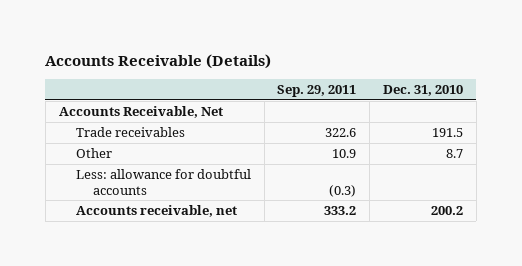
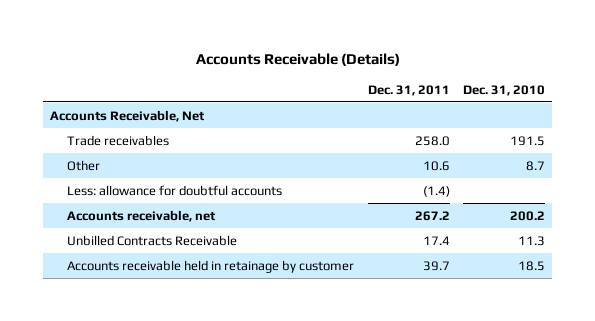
[277,85,357,98] Sep. 29, 2011 -> none
none -> [367,84,450,96] Dec. 31, 2011
none -> [67,234,238,246] Unbilled Contracts Receivable
none -> [67,259,355,273] Accounts receivable held in retainage by customer

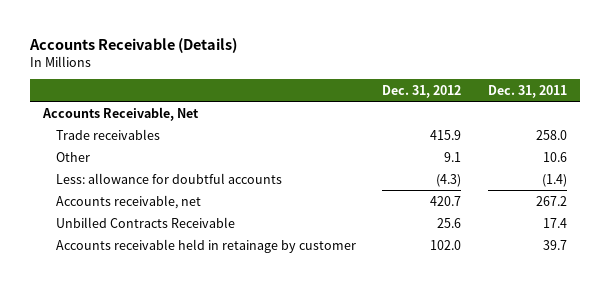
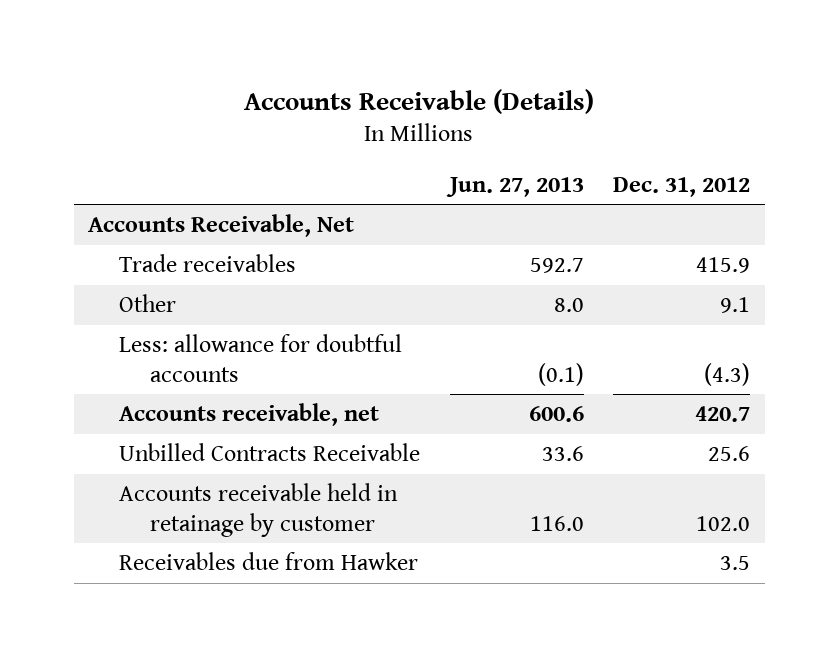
[487,84,567,98] Dec. 31, 2011 -> none
none -> [445,176,584,197] Jun. 27, 2013
none -> [119,551,419,570] Receivables due from Hawker

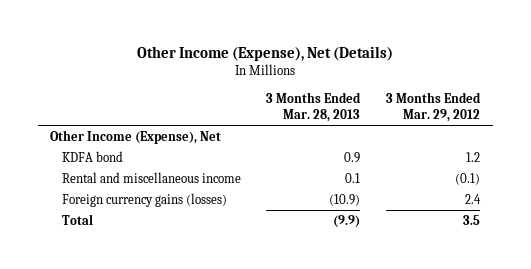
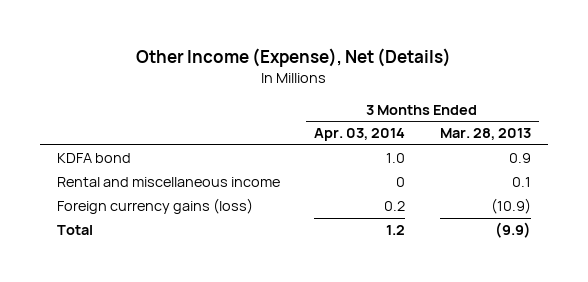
[386,92,482,122] 3 Months Ended Mar. 29, 2012 -> none
none -> [314,128,406,142] Apr. 03, 2014
[50,130,222,145] Other Income (Expense), Net -> none
[61,193,227,208] Foreign currency gains (losses) -> [57,198,254,215] Foreign currency gains (loss)

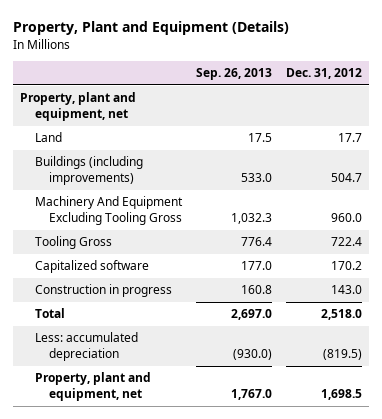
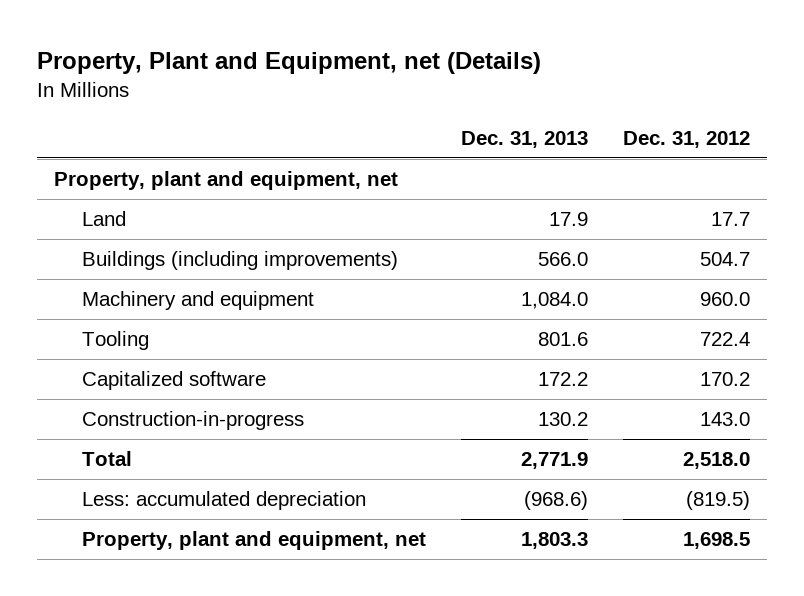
[13,21,290,36] Property, Plant and Equipment (Details) -> [36,52,541,75] Property, Plant and Equipment, net (Details)
[196,68,273,81] Sep. 26, 2013 -> none
none -> [460,130,588,148] Dec. 31, 2013
[34,196,183,226] Machinery And Equipment Excluding Tooling Gross -> [81,291,314,311] Machinery and equipment
[34,236,112,250] Tooling Gross -> [81,331,149,351] Tooling
[34,284,172,298] Construction in progress -> [81,411,304,431] Construction-in-progress

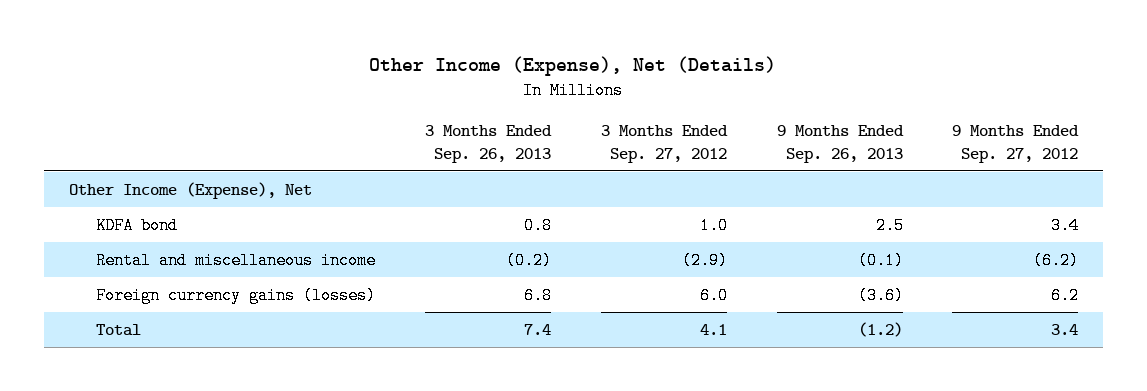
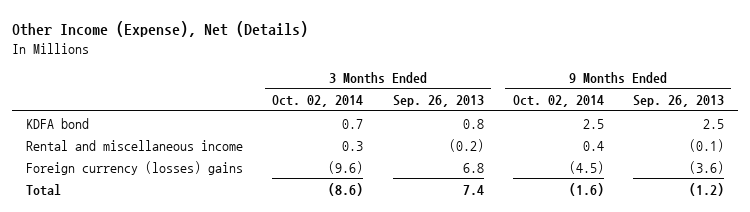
[600,124,728,163] 3 Months Ended Sep. 27, 2012 -> none
[952,124,1080,163] 9 Months Ended Sep. 27, 2012 -> none
none -> [272,95,364,108] Oct. 02, 2014
none -> [512,95,604,108] Oct. 02, 2014
[68,181,312,199] Other Income (Expense), Net -> none
[96,286,377,304] Foreign currency gains (losses) -> [26,160,244,175] Foreign currency (losses) gains

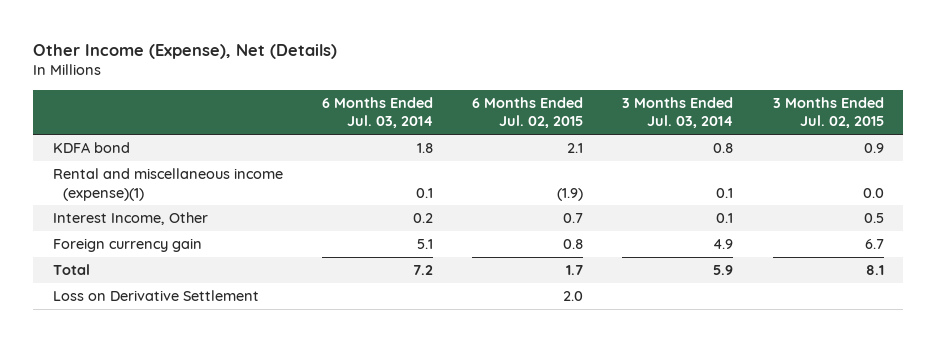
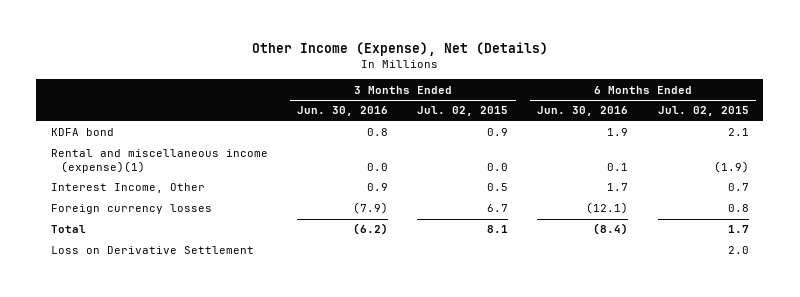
[321,96,433,129] 6 Months Ended Jul. 03, 2014 -> none
[622,96,734,129] 3 Months Ended Jul. 03, 2014 -> none
none -> [297,106,389,117] Jun. 30, 2016
none -> [537,106,629,117] Jun. 30, 2016
[52,237,202,252] Foreign currency gain -> [50,204,212,215] Foreign currency losses

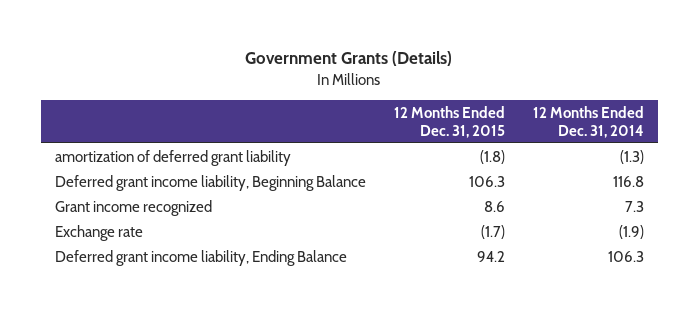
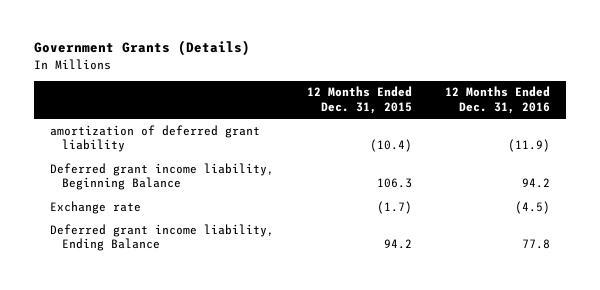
[532,105,644,138] 12 Months Ended Dec. 31, 2014 -> none
none -> [444,86,550,114] 12 Months Ended Dec. 31, 2016
[479,149,505,164] (1.8) -> [369,139,412,153] (10.4)
[55,199,213,216] Grant income recognized -> none

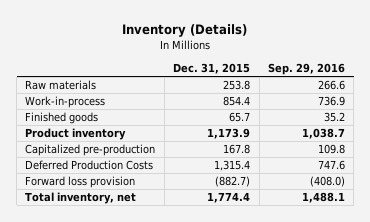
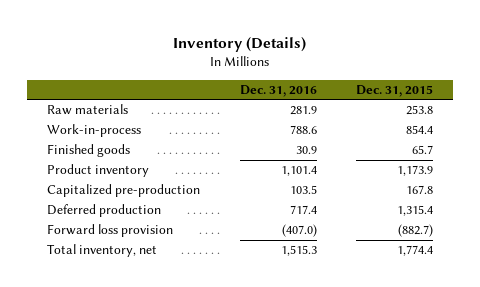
[267,63,345,76] Sep. 29, 2016 -> none
none -> [239,85,317,98] Dec. 31, 2016
[25,160,154,171] Deferred Production Costs -> [46,204,161,218] Deferred production

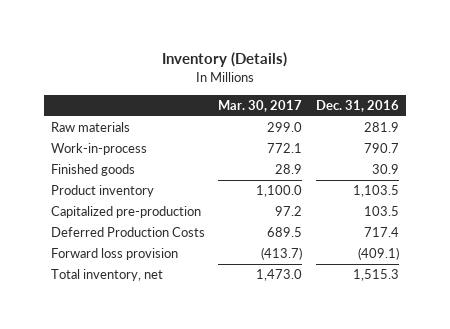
[356,85,434,98] Dec. 31, 2015 -> none
none -> [218,99,303,112] Mar. 30, 2017
[289,125,317,135] 788.6 -> [364,143,400,154] 790.7
[280,166,317,177] 1,101.4 -> [353,185,400,198] 1,103.5
[46,204,161,218] Deferred production -> [50,227,205,238] Deferred Production Costs
[281,224,317,238] (407.0) -> [358,247,400,261] (409.1)

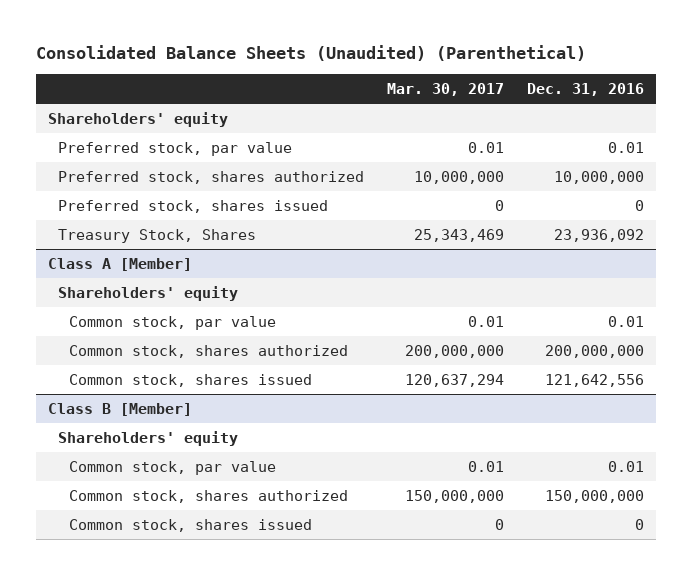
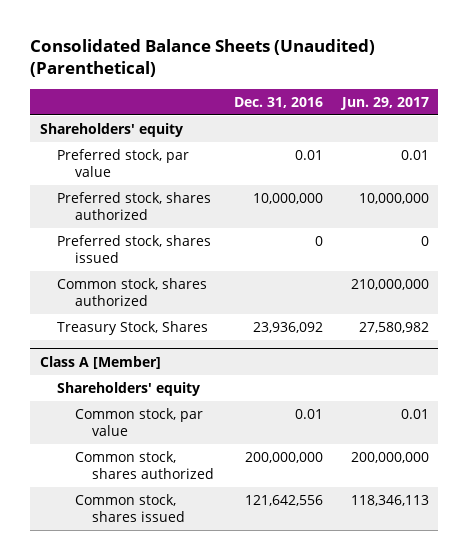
[387,83,505,97] Mar. 30, 2017 -> none
none -> [339,96,429,110] Jun. 29, 2017
none -> [57,278,208,307] Common stock, shares authorized
[47,402,192,416] Class B [Member] -> none
[58,430,239,446] Shareholders' equity -> none
[68,460,276,475] Common stock, par value -> none
[68,489,348,503] Common stock, shares authorized -> none
[68,518,312,532] Common stock, shares issued -> none

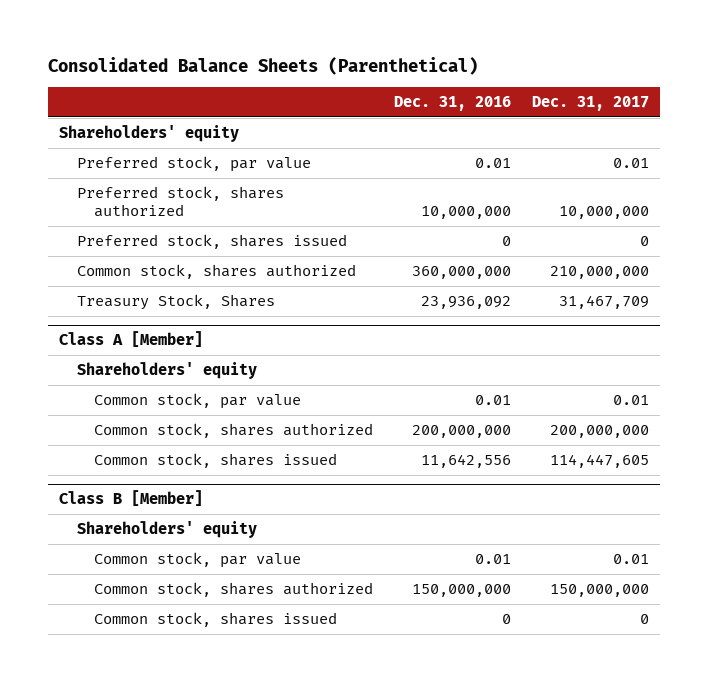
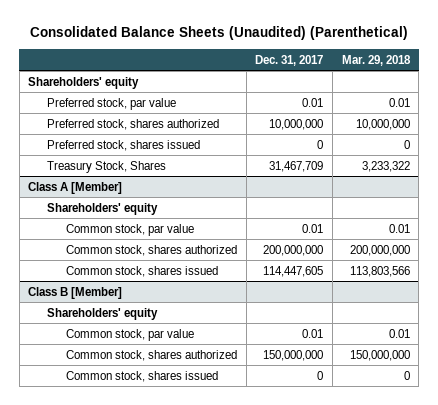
[48,56,479,75] Consolidated Balance Sheets (Parenthetical) -> [30,26,409,41] Consolidated Balance Sheets (Unaudited) (Parenthetical)
[394,95,512,111] Dec. 31, 2016 -> none
none -> [341,54,411,66] Mar. 29, 2018
[76,264,356,280] Common stock, shares authorized -> none

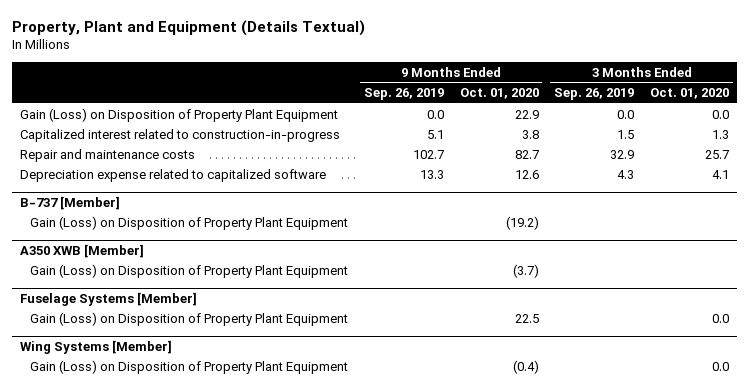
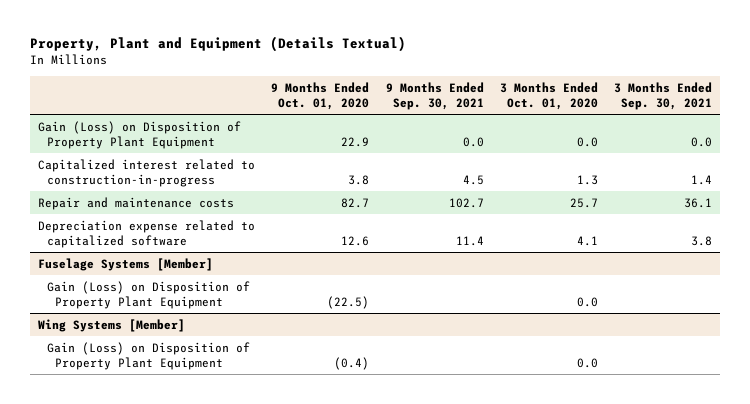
[363,88,444,101] Sep. 26, 2019 -> none
[554,88,635,101] Sep. 26, 2019 -> none
none -> [385,81,484,110] 9 Months Ended Sep. 30, 2021
none -> [613,81,712,110] 3 Months Ended Sep. 30, 2021
[19,195,120,210] B-737 [Member] -> none
[30,215,349,230] Gain (Loss) on Disposition of Property Plant Equipment -> none
[19,243,144,258] A350 XWB [Member] -> none
[30,263,349,278] Gain (Loss) on Disposition of Property Plant Equipment -> none
[514,313,539,323] 22.5 -> [327,295,370,309] (22.5)

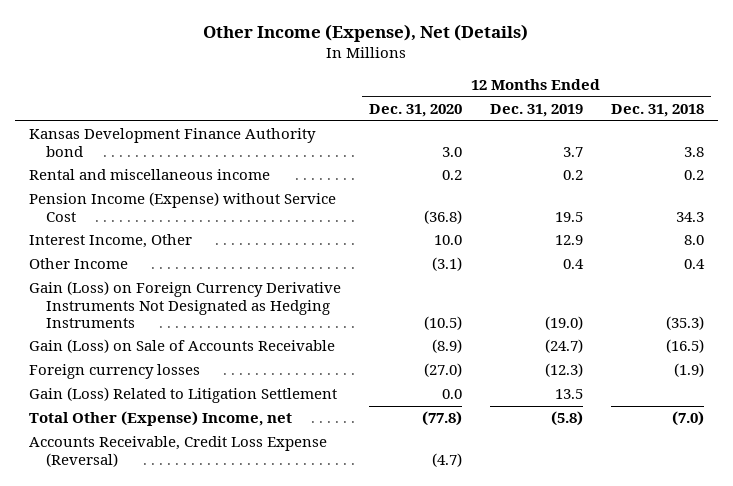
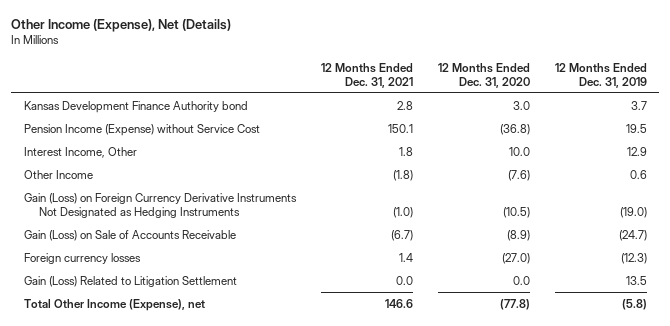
[611,104,705,118] Dec. 31, 2018 -> none
none -> [320,62,413,88] 12 Months Ended Dec. 31, 2021
[28,169,270,181] Rental and miscellaneous income -> none
[431,257,462,272] (3.1) -> [507,169,530,181] (7.6)
[562,259,584,270] 0.4 -> [629,169,647,179] 0.6
[28,436,327,467] Accounts Receivable, Credit Loss Expense (Reversal) -> none
[28,411,292,427] Total Other (Expense) Income, net -> [23,298,205,311] Total Other Income (Expense), net

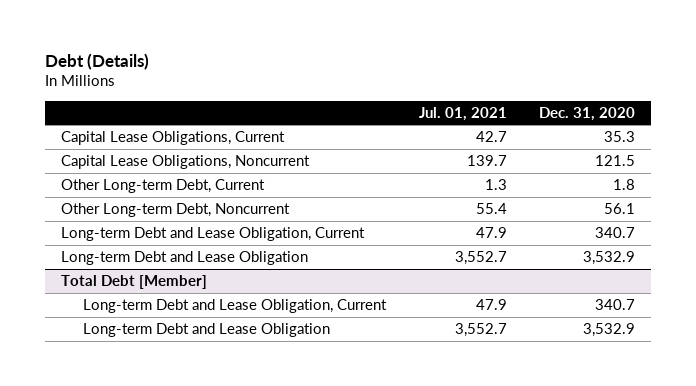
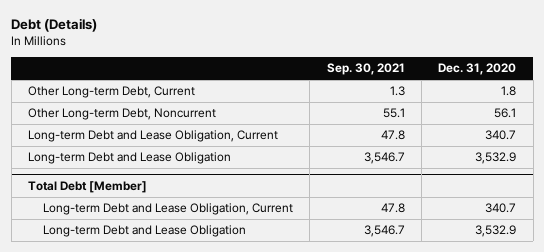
[418,106,507,121] Jul. 01, 2021 -> none
none -> [326,63,405,76] Sep. 30, 2021
[60,131,285,146] Capital Lease Obligations, Current -> none
[60,155,310,170] Capital Lease Obligations, Noncurrent -> none

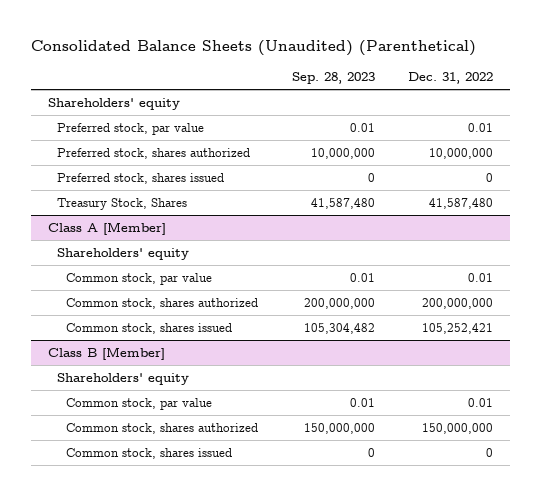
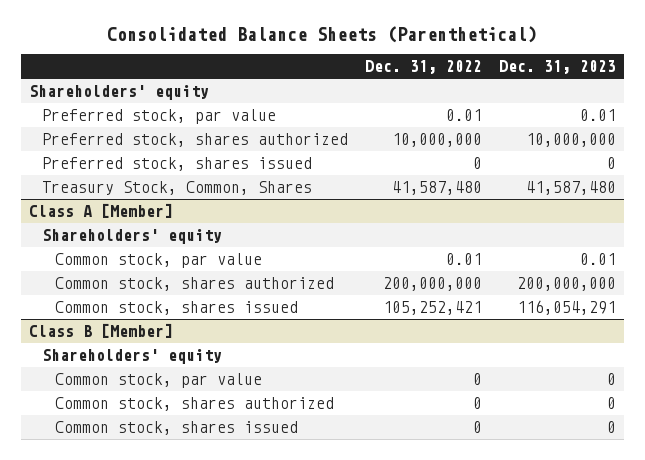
[30,39,476,56] Consolidated Balance Sheets (Unaudited) (Parenthetical) -> [107,26,538,44] Consolidated Balance Sheets (Parenthetical)
[291,71,375,84] Sep. 28, 2023 -> none
none -> [498,60,616,75] Dec. 31, 2023
[57,198,188,211] Treasury Stock, Shares -> [41,180,312,195] Treasury Stock, Common, Shares
[468,398,494,408] 0.01 -> [472,372,482,385] 0
[422,423,494,435] 150,000,000 -> [472,396,482,409] 0

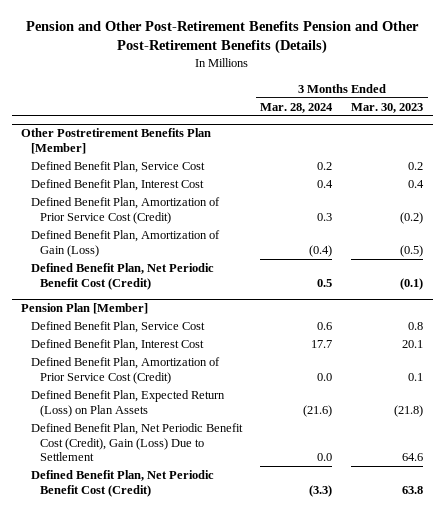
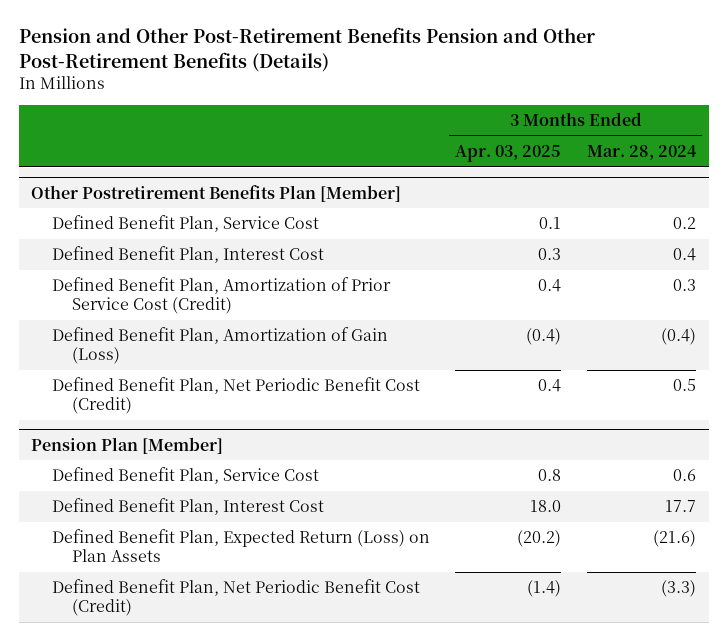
[351,102,424,113] Mar. 30, 2023 -> none
none -> [455,145,562,163] Apr. 03, 2025
[30,357,220,384] Defined Benefit Plan, Amortization of Prior Service Cost (Credit) -> none
[30,423,243,462] Defined Benefit Plan, Net Periodic Benefit Cost (Credit), Gain (Loss) Due to Settlement -> none

